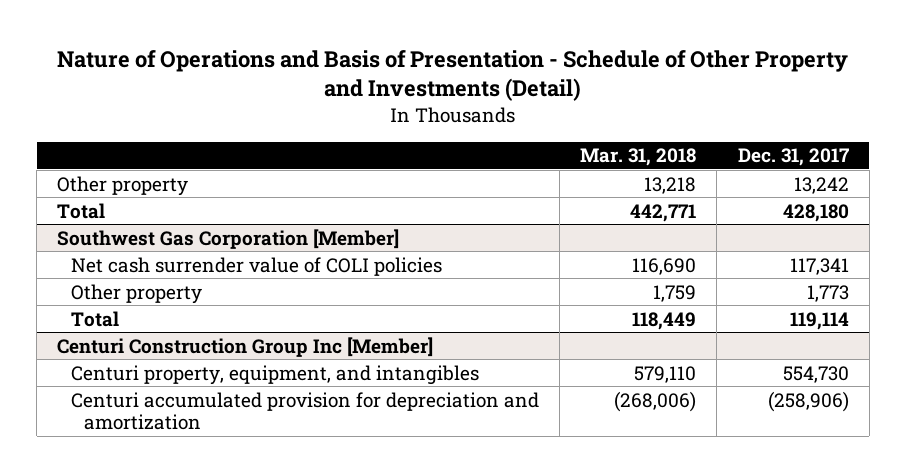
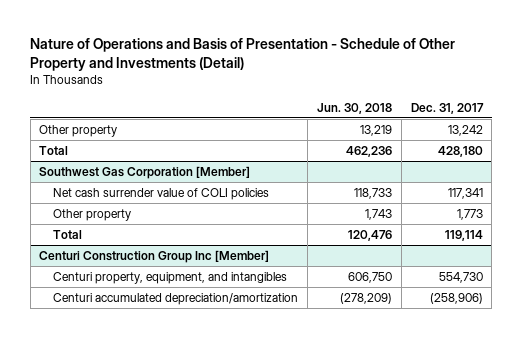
[580,148,697,167] Mar. 31, 2018 -> none
none -> [316,102,392,114] Jun. 30, 2018
[70,391,539,430] Centuri accumulated provision for depreciation and amortization -> [53,292,299,305] Centuri accumulated depreciation/amortization

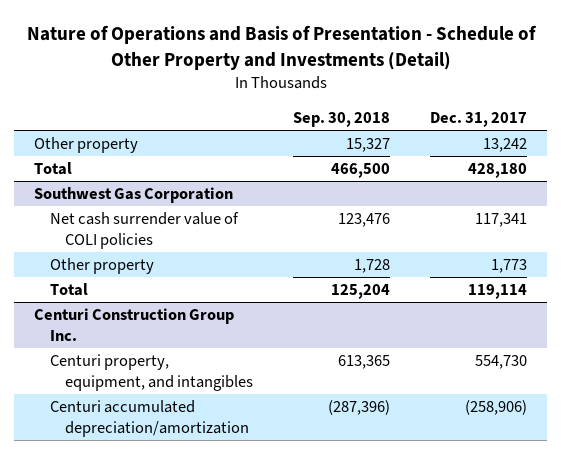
[316,102,392,114] Jun. 30, 2018 -> none
none -> [293,112,391,128] Sep. 30, 2018
[39,165,251,179] Southwest Gas Corporation [Member] -> [34,187,234,204] Southwest Gas Corporation
[39,249,270,263] Centuri Construction Group Inc [Member] -> [34,308,235,341] Centuri Construction Group Inc.

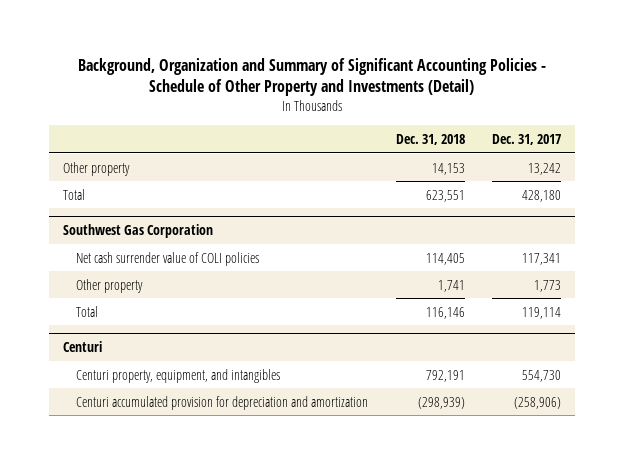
[26,25,537,70] Nature of Operations and Basis of Presentation - Schedule of Other Property and Investments (Detail) -> [77,57,546,97] Background, Organization and Summary of Significant Accounting Policies - Schedule of Other Property and Investments (Detail)
[293,112,391,128] Sep. 30, 2018 -> none
none -> [395,134,465,146] Dec. 31, 2018
[34,308,235,341] Centuri Construction Group Inc. -> [62,341,102,353] Centuri
[49,400,250,437] Centuri accumulated depreciation/amortization -> [75,395,368,410] Centuri accumulated provision for depreciation and amortization

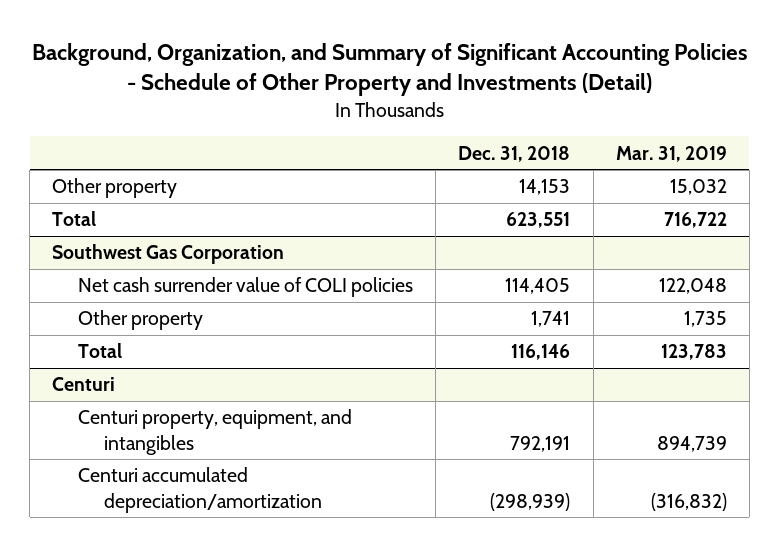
[77,57,546,97] Background, Organization and Summary of Significant Accounting Policies - Schedule of Other Property and Investments (Detail) -> [31,43,748,97] Background, Organization, and Summary of Significant Accounting Policies - Schedule of Other Property and Investments (Detail)
[492,134,562,146] Dec. 31, 2017 -> none
none -> [615,145,727,162] Mar. 31, 2019
[75,395,368,410] Centuri accumulated provision for depreciation and amortization -> [78,467,323,513] Centuri accumulated depreciation/amortization

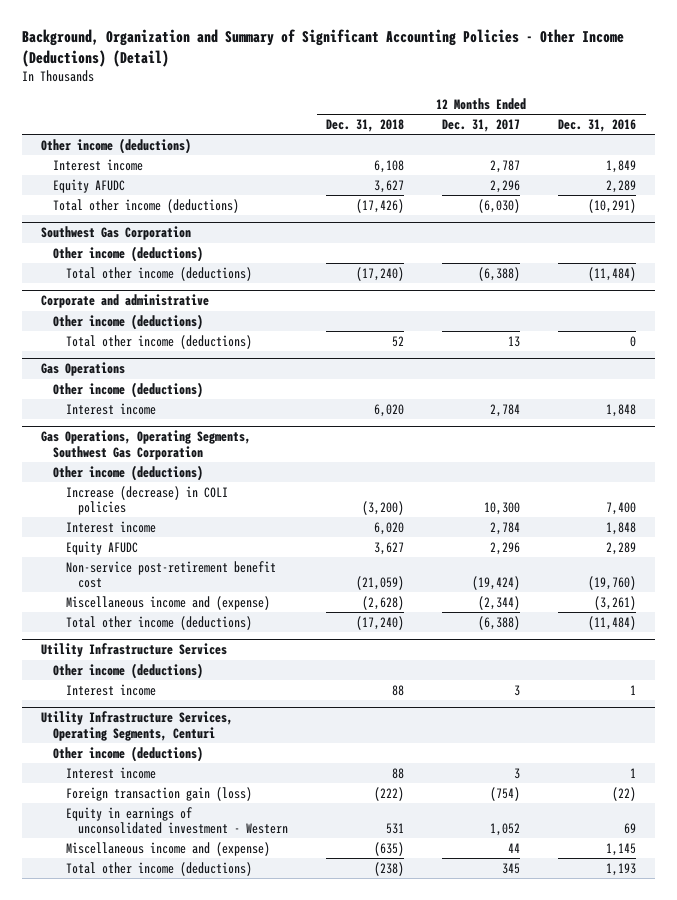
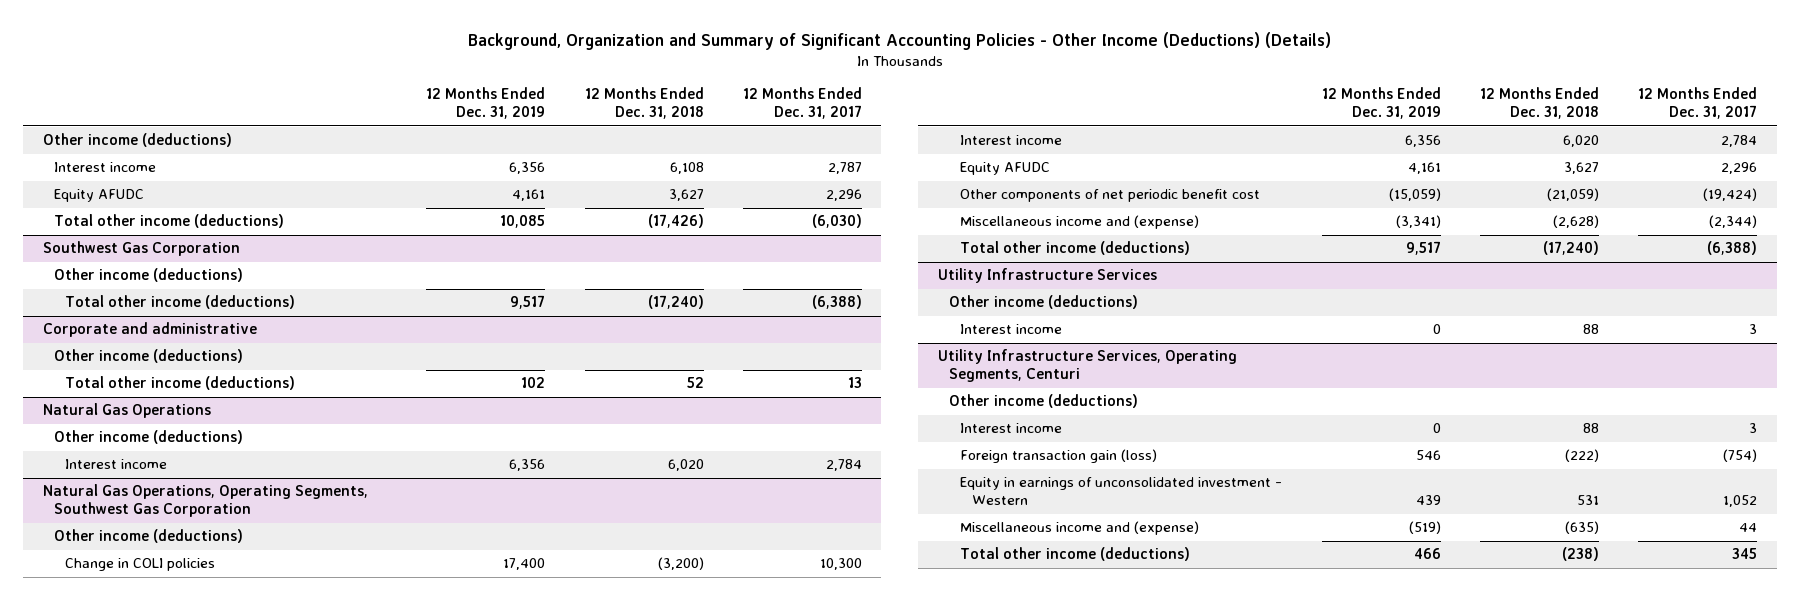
[21,29,624,68] Background, Organization and Summary of Significant Accounting Policies - Other Income (Deductions) (Detail) -> [467,31,1331,50] Background, Organization and Summary of Significant Accounting Policies - Other Income (Deductions) (Details)
[558,118,637,132] Dec. 31, 2016 -> none
none -> [426,87,546,120] 12 Months Ended Dec. 31, 2019
[40,362,125,377] Gas Operations -> [42,403,211,419] Natural Gas Operations
[40,430,251,460] Gas Operations, Operating Segments, Southwest Gas Corporation -> [42,484,368,518] Natural Gas Operations, Operating Segments, Southwest Gas Corporation
[65,485,228,516] Increase (decrease) in COLI policies -> [65,558,216,572] Change in COLI policies
[65,560,276,589] Non-service post-retirement benefit cost -> [960,189,1261,203] Other components of net periodic benefit cost

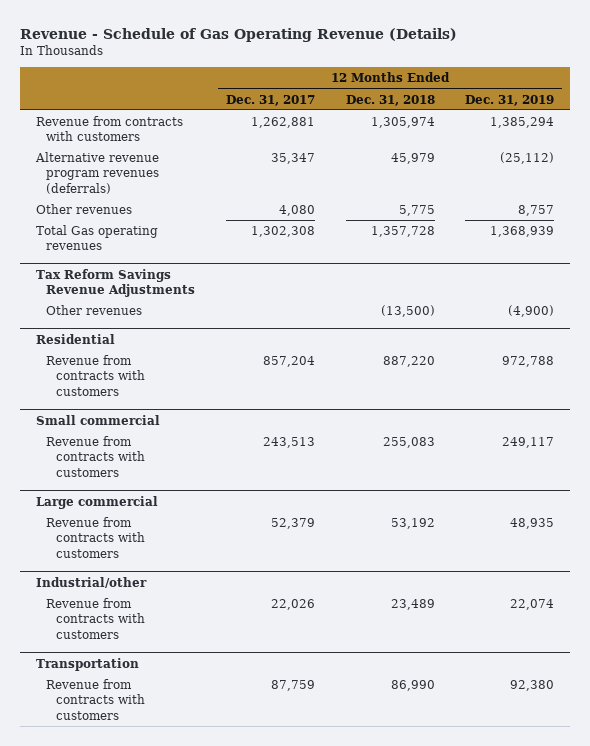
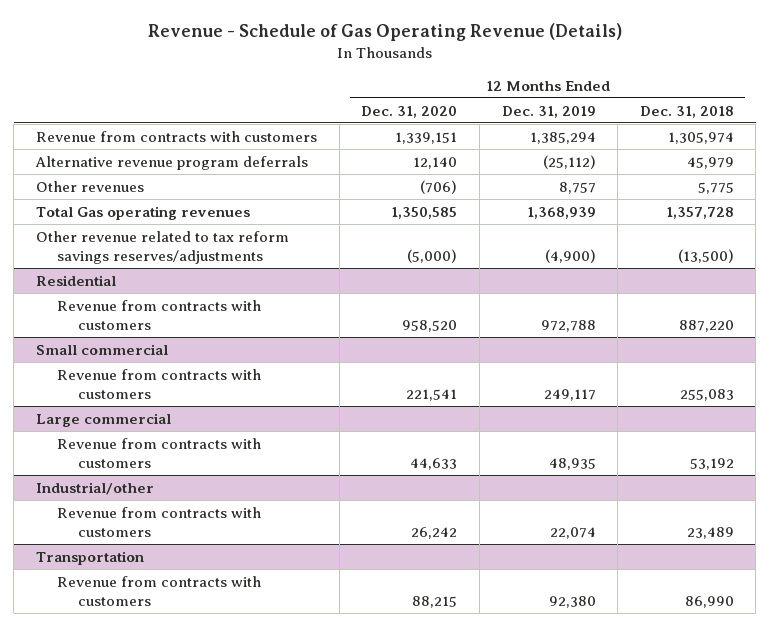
[225,94,315,106] Dec. 31, 2017 -> none
none -> [361,105,458,118] Dec. 31, 2020
[34,151,159,194] Alternative revenue program revenues (deferrals) -> [34,155,308,170] Alternative revenue program deferrals
[35,268,195,297] Tax Reform Savings Revenue Adjustments -> none
[45,304,142,315] Other revenues -> [35,230,289,265] Other revenue related to tax reform savings reserves/adjustments

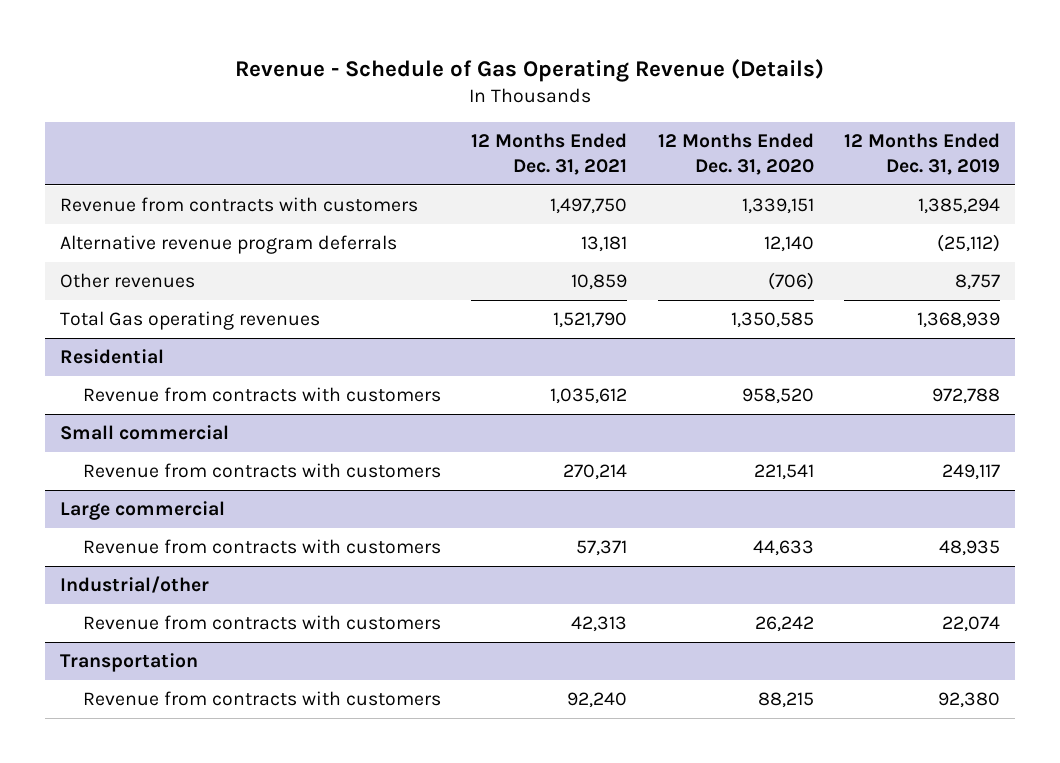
[639,105,734,118] Dec. 31, 2018 -> none
none -> [471,133,628,175] 12 Months Ended Dec. 31, 2021
[35,230,289,265] Other revenue related to tax reform savings reserves/adjustments -> none

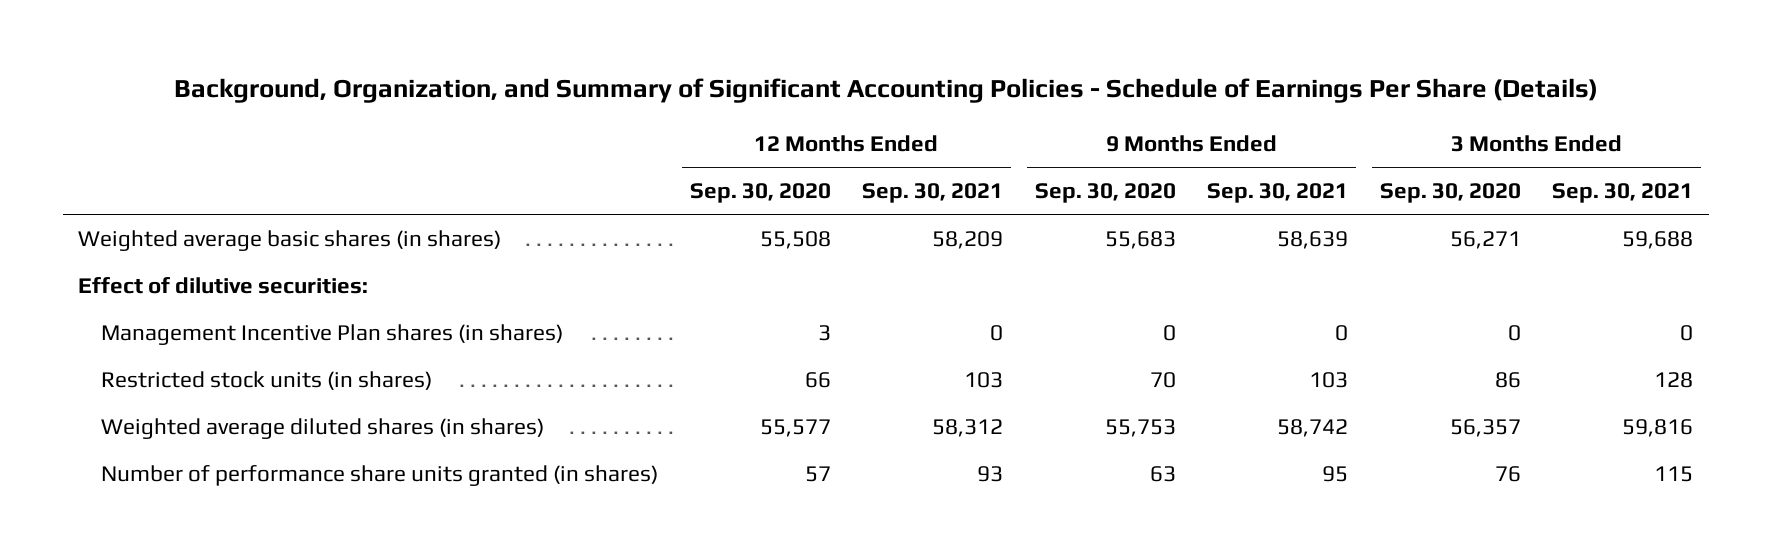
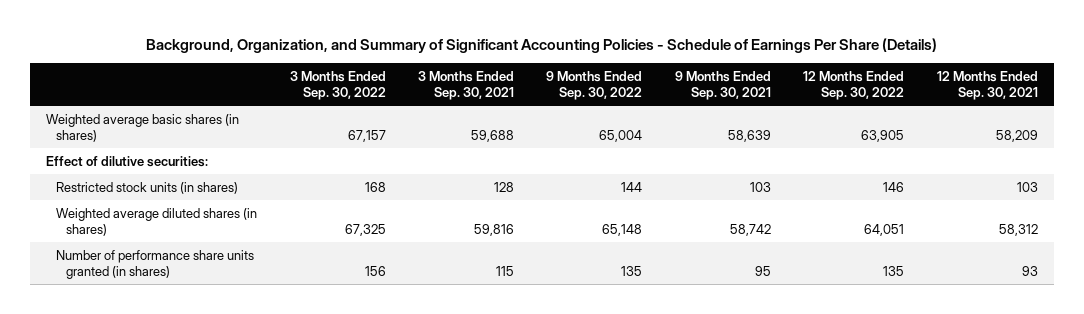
[689,182,831,203] Sep. 30, 2020 -> none
[1034,182,1176,203] Sep. 30, 2020 -> none
[1379,182,1521,203] Sep. 30, 2020 -> none
none -> [289,70,386,100] 3 Months Ended Sep. 30, 2022
none -> [546,70,643,100] 9 Months Ended Sep. 30, 2022
none -> [803,70,905,100] 12 Months Ended Sep. 30, 2022
[101,323,564,345] Management Incentive Plan shares (in shares) -> none

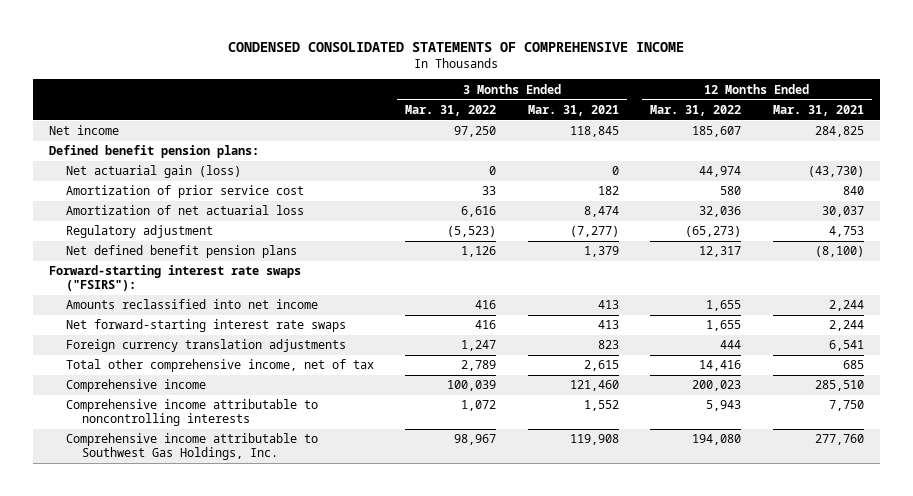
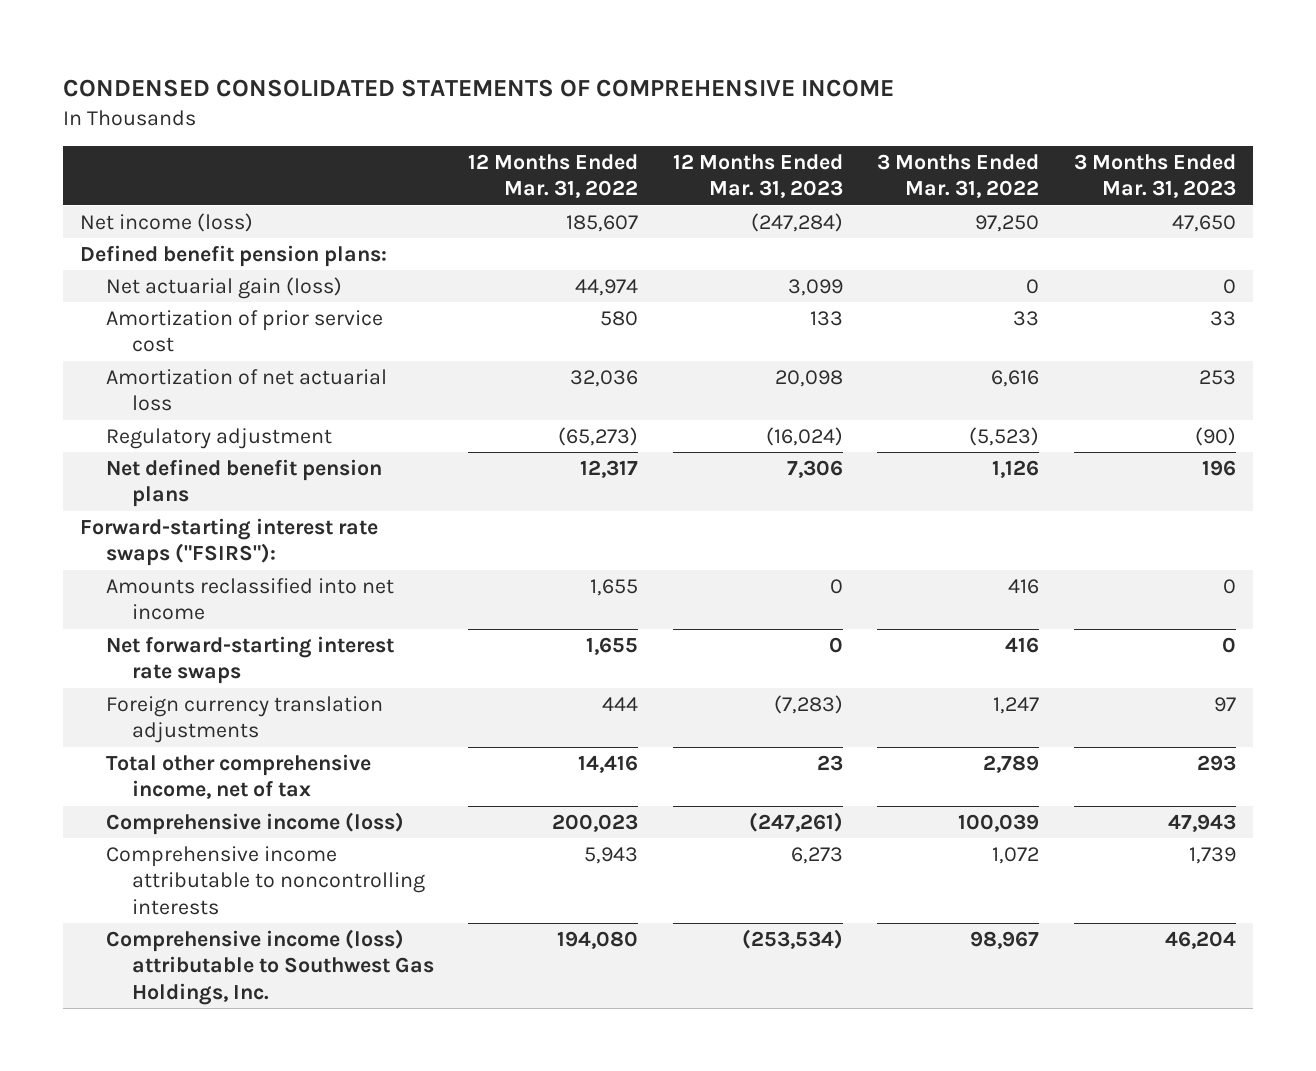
[527,105,619,117] Mar. 31, 2021 -> none
[772,105,864,117] Mar. 31, 2021 -> none
none -> [672,153,843,199] 12 Months Ended Mar. 31, 2023
none -> [1073,153,1236,199] 3 Months Ended Mar. 31, 2023
[48,125,119,136] Net income -> [80,212,254,232] Net income (loss)
[65,379,206,393] Comprehensive income -> [105,811,404,835] Comprehensive income (loss)
[65,433,318,461] Comprehensive income attributable to Southwest Gas Holdings, Inc. -> [105,928,434,1006] Comprehensive income (loss) attributable to Southwest Gas Holdings, Inc.

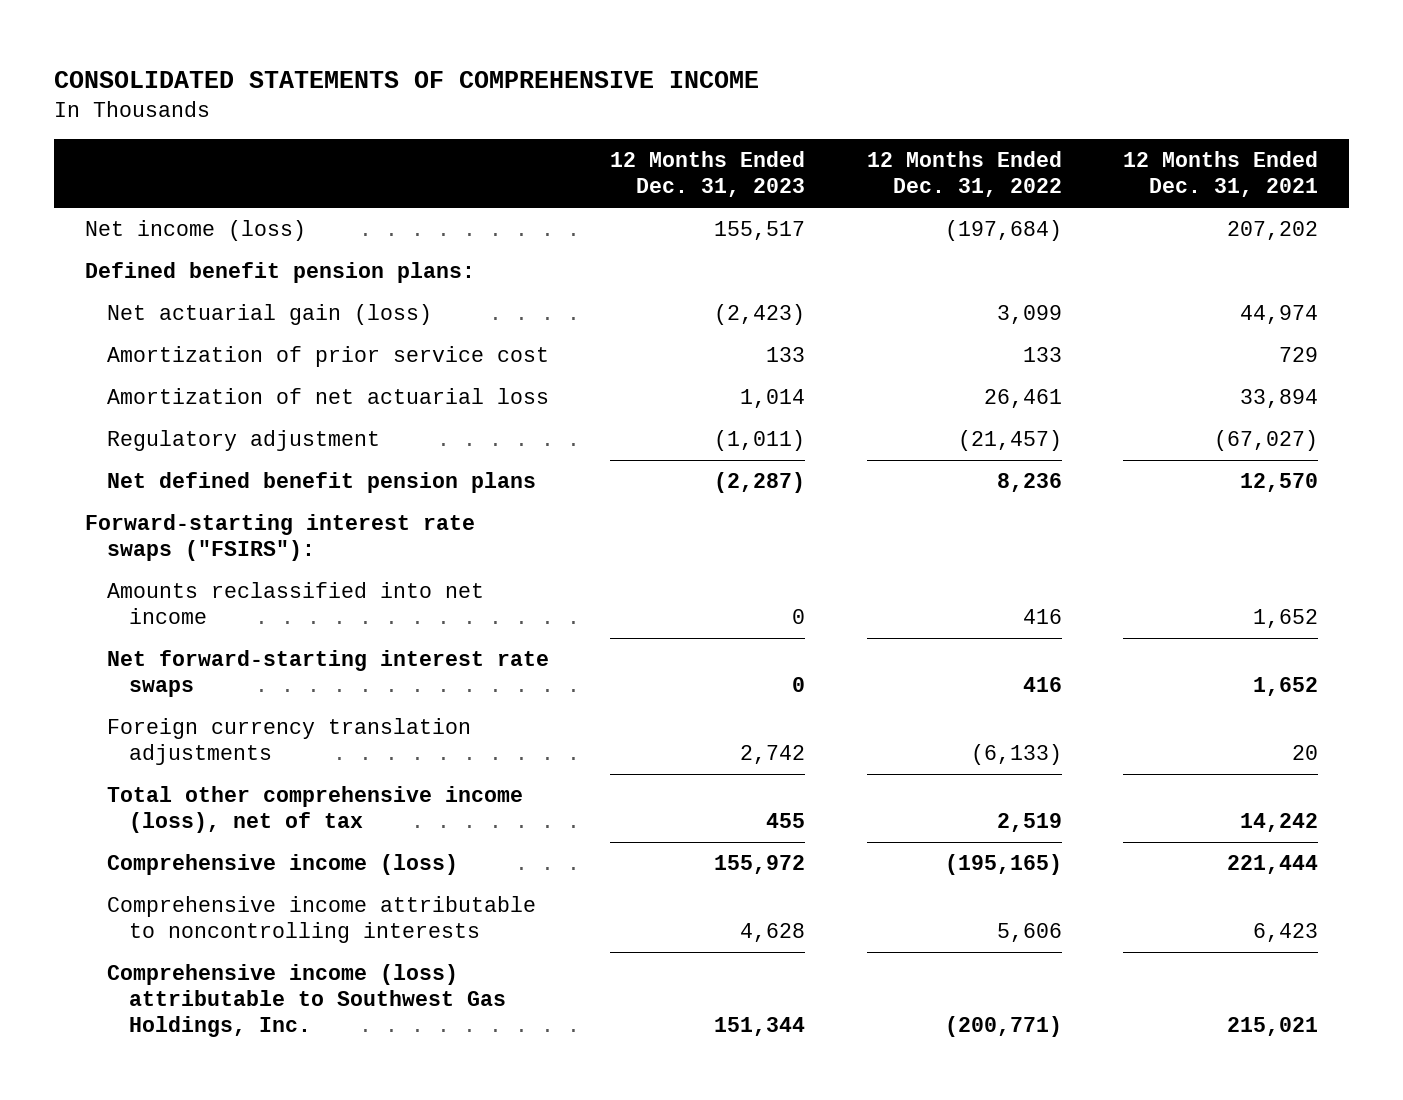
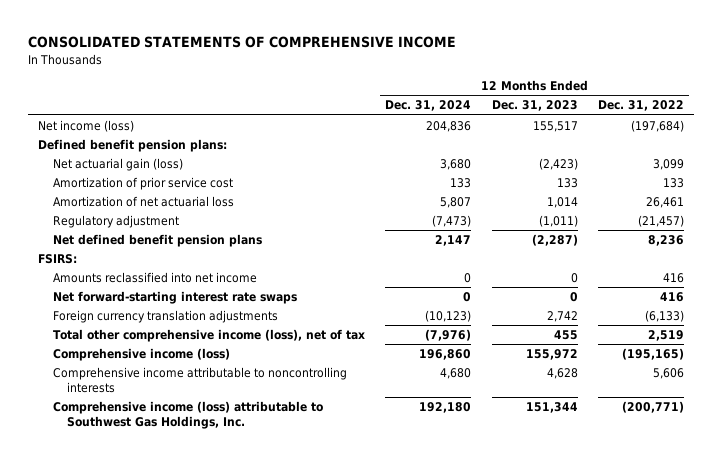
[1123,151,1319,198] 12 Months Ended Dec. 31, 2021 -> none
none -> [385,100,472,112] Dec. 31, 2024
[85,514,476,562] Forward-starting interest rate swaps ("FSIRS"): -> [38,254,78,265] FSIRS:

